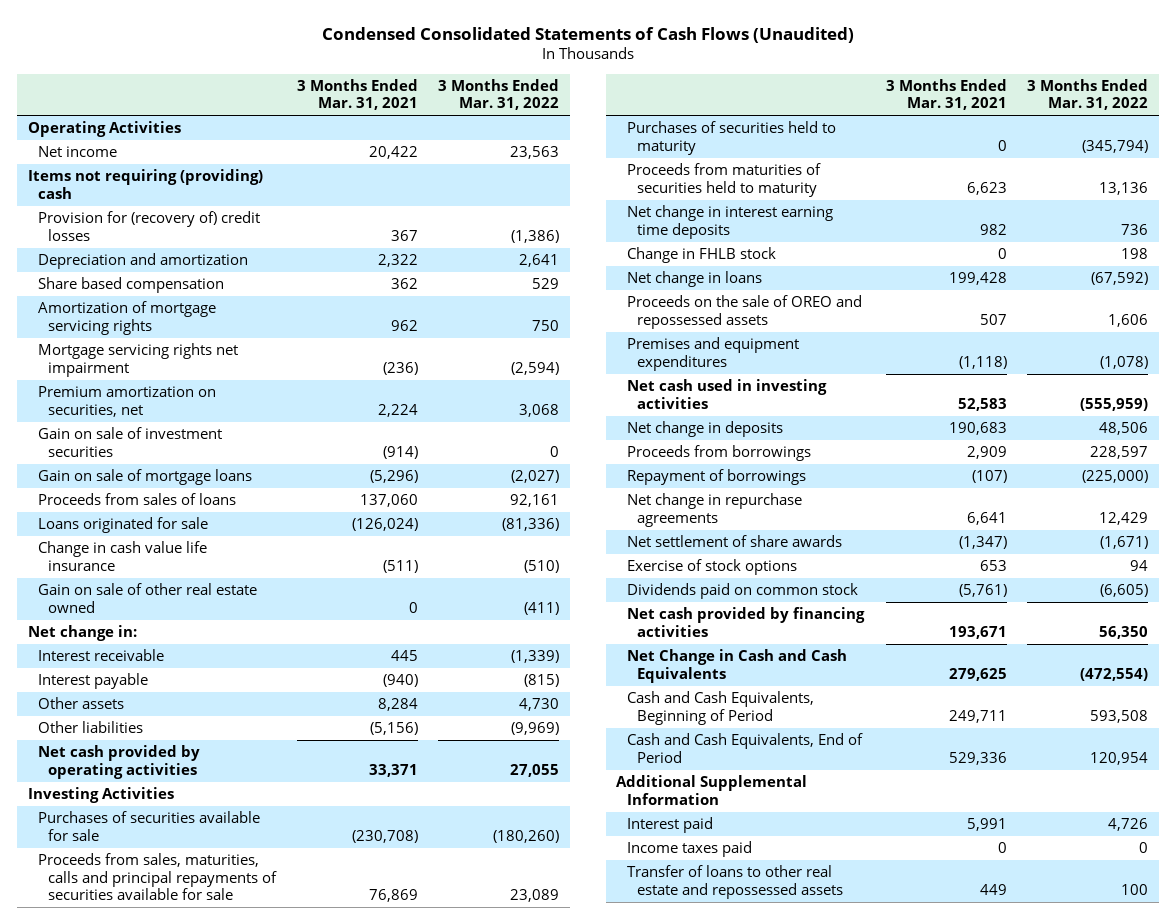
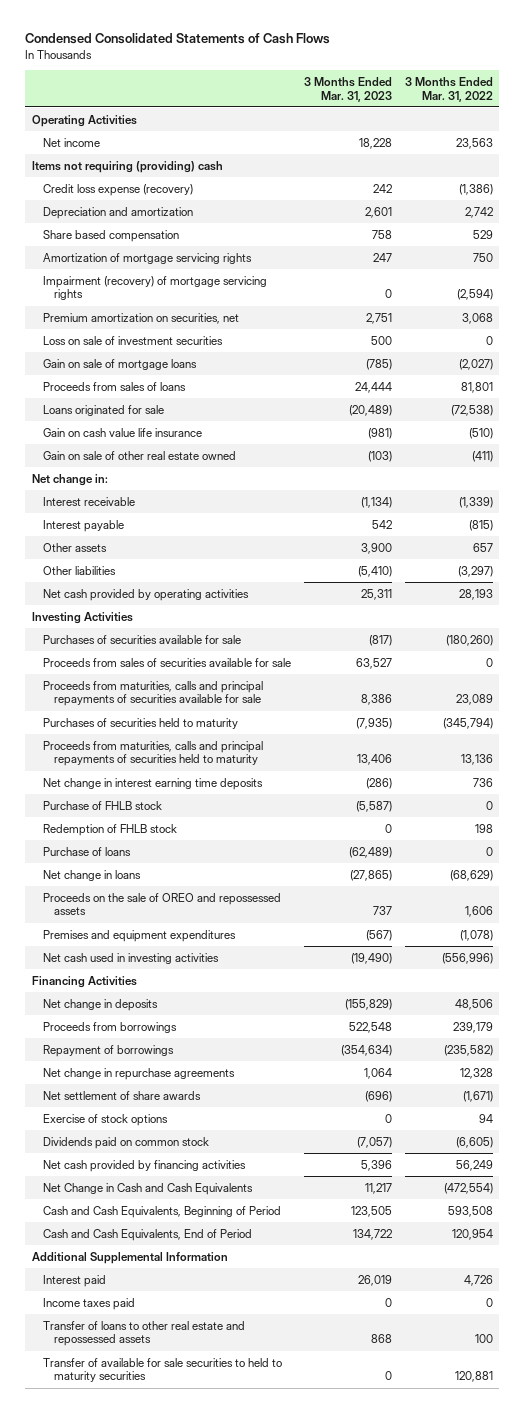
[321,26,854,43] Condensed Consolidated Statements of Cash Flows (Unaudited) -> [25,33,331,45] Condensed Consolidated Statements of Cash Flows
[296,78,418,111] 3 Months Ended Mar. 31, 2021 -> none
none -> [303,76,392,102] 3 Months Ended Mar. 31, 2023
[37,211,260,241] Provision for (recovery of) credit losses -> [42,183,193,196] Credit loss expense (recovery)
[519,254,560,268] 2,641 -> [464,206,493,218] 2,742
[37,343,238,377] Mortgage servicing rights net impairment -> [42,275,267,301] Impairment (recovery) of mortgage servicing rights
[37,427,222,457] Gain on sale of investment securities -> [42,335,223,345] Loss on sale of investment securities
[510,494,560,508] 92,161 -> [460,381,493,393] 81,801
[502,518,560,532] (81,336) -> [450,404,493,416] (72,538)
[37,541,207,571] Change in cash value life insurance -> [42,427,202,437] Gain on cash value life insurance
[519,698,560,712] 4,730 -> [472,542,493,552] 657
[511,722,560,736] (9,969) -> [457,565,493,577] (3,297)
[510,763,560,777] 27,055 -> [458,588,493,600] 28,193
none -> [42,657,291,667] Proceeds from sales of securities available for sale
[37,853,278,901] Proceeds from sales, maturities, calls and principal repayments of securities available for sale -> [42,680,263,707] Proceeds from maturities, calls and principal repayments of securities available for sale
[626,163,821,197] Proceeds from maturities of securities held to maturity -> [42,740,263,767] Proceeds from maturities, calls and principal repayments of securities held to maturity
none -> [42,800,162,810] Purchase of FHLB stock
[626,247,776,264] Change in FHLB stock -> [42,823,177,836] Redemption of FHLB stock
none -> [42,846,131,856] Purchase of loans
[1091,272,1149,286] (67,592) -> [449,869,493,881] (68,629)
[1080,397,1149,411] (555,959) -> [441,952,493,964] (556,996)
none -> [31,975,137,988] Financing Activities
[1090,446,1149,460] 228,597 -> [452,1021,493,1033] 239,179
[1082,470,1149,484] (225,000) -> [443,1044,493,1056] (235,582)
[1099,511,1149,525] 12,429 -> [459,1067,493,1079] 12,328
[1099,625,1149,639] 56,350 -> [455,1159,493,1171] 56,249
none -> [42,1357,282,1383] Transfer of available for sale securities to held to maturity securities

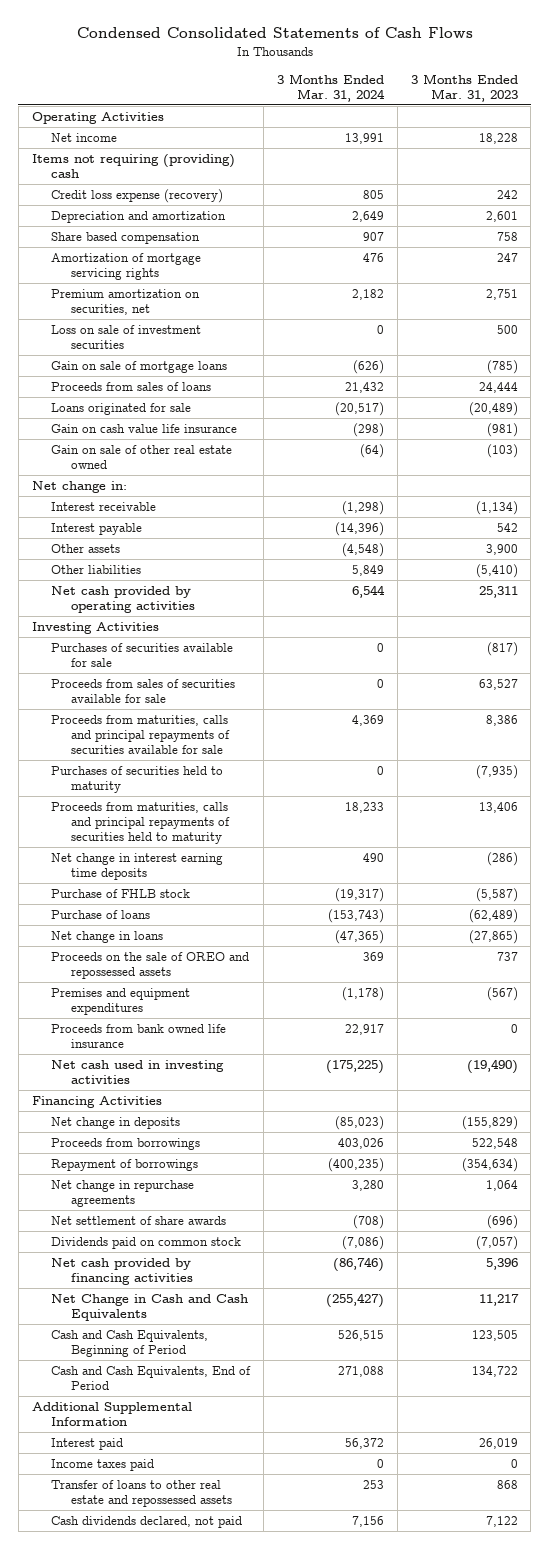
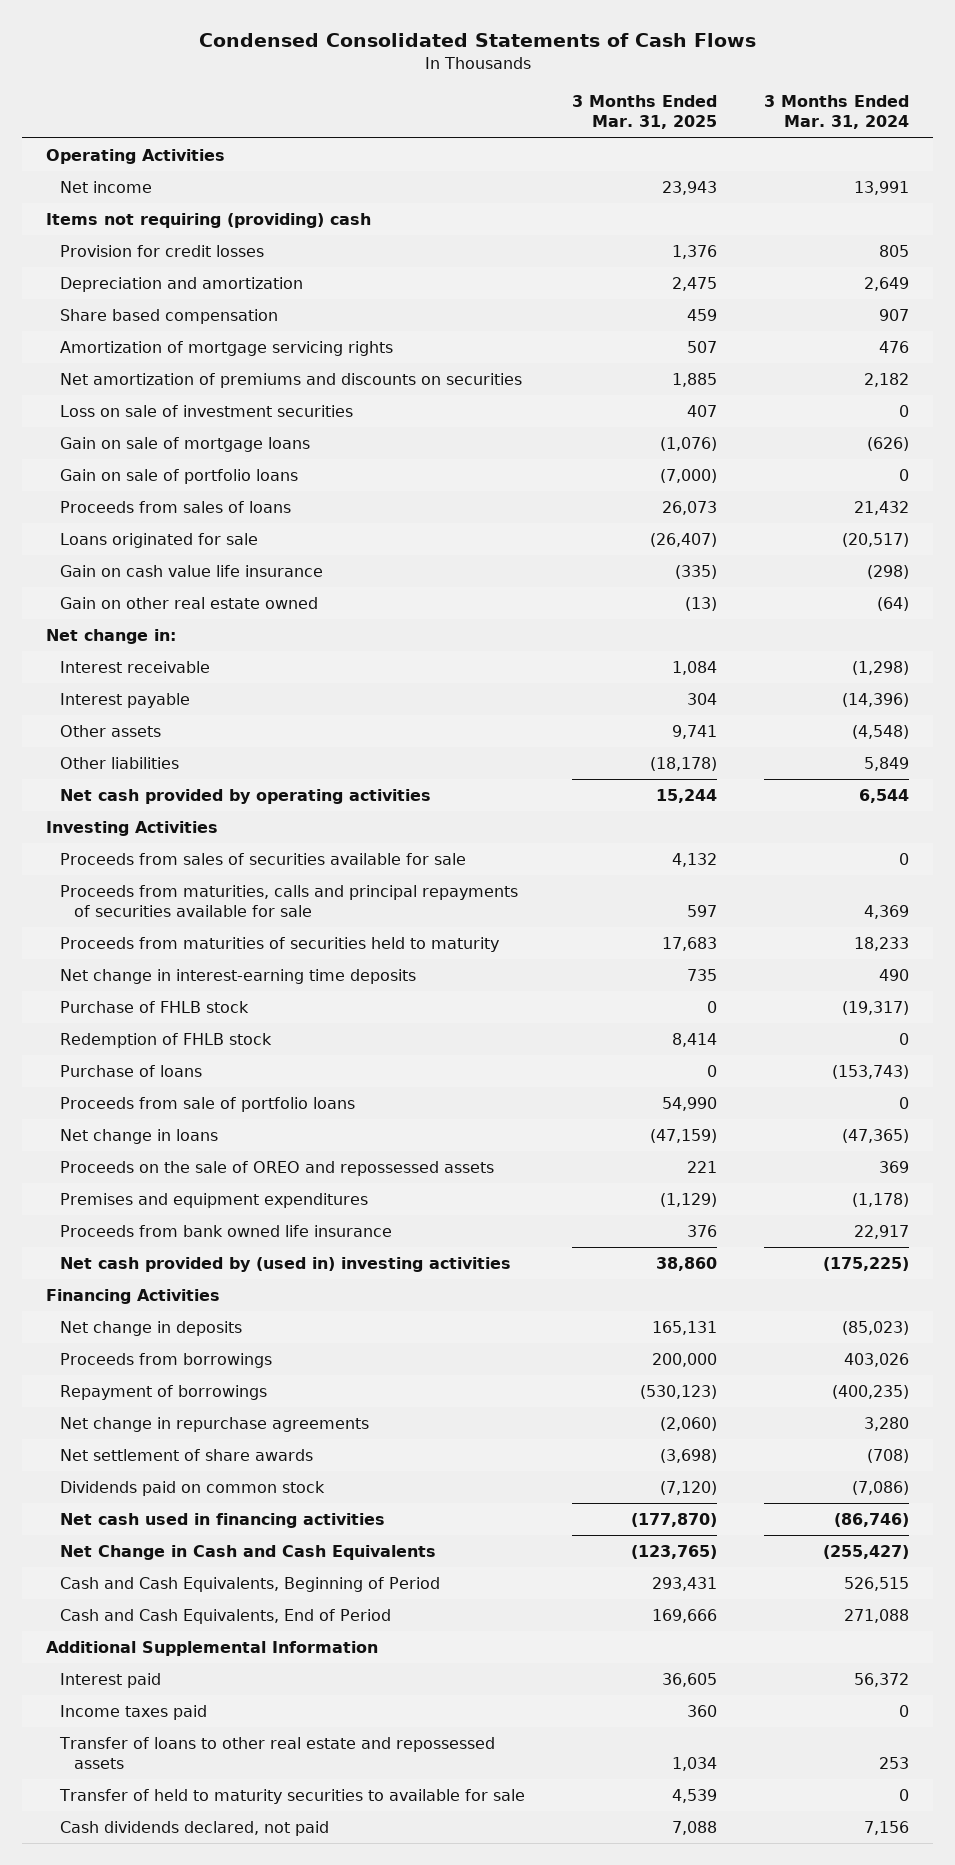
[410,73,518,102] 3 Months Ended Mar. 31, 2023 -> none
none -> [572,95,718,130] 3 Months Ended Mar. 31, 2025
[51,189,224,204] Credit loss expense (recovery) -> none
none -> [60,244,265,257] Provision for credit losses
[51,289,201,316] Premium amortization on securities, net -> [60,372,523,388] Net amortization of premiums and discounts on securities
none -> [60,468,299,484] Gain on sale of portfolio loans
[51,445,233,470] Gain on sale of other real estate owned -> [60,596,319,609] Gain on other real estate owned
[51,643,234,668] Purchases of securities available for sale -> none
[51,766,224,794] Purchases of securities held to maturity -> none
[51,802,230,845] Proceeds from maturities, calls and principal repayments of securities held to maturity -> [60,936,500,952] Proceeds from maturities of securities held to maturity
[51,853,224,881] Net change in interest earning time deposits -> [60,968,417,984] Net change in interest-earning time deposits
none -> [60,1032,273,1048] Redemption of FHLB stock
none -> [60,1096,356,1112] Proceeds from sale of portfolio loans
[51,1060,225,1085] Net cash used in investing activities -> [60,1256,512,1272] Net cash provided by (used in) investing activities
[51,1258,193,1286] Net cash provided by financing activities -> [60,1512,386,1528] Net cash used in financing activities
none -> [59,1788,526,1804] Transfer of held to maturity securities to available for sale

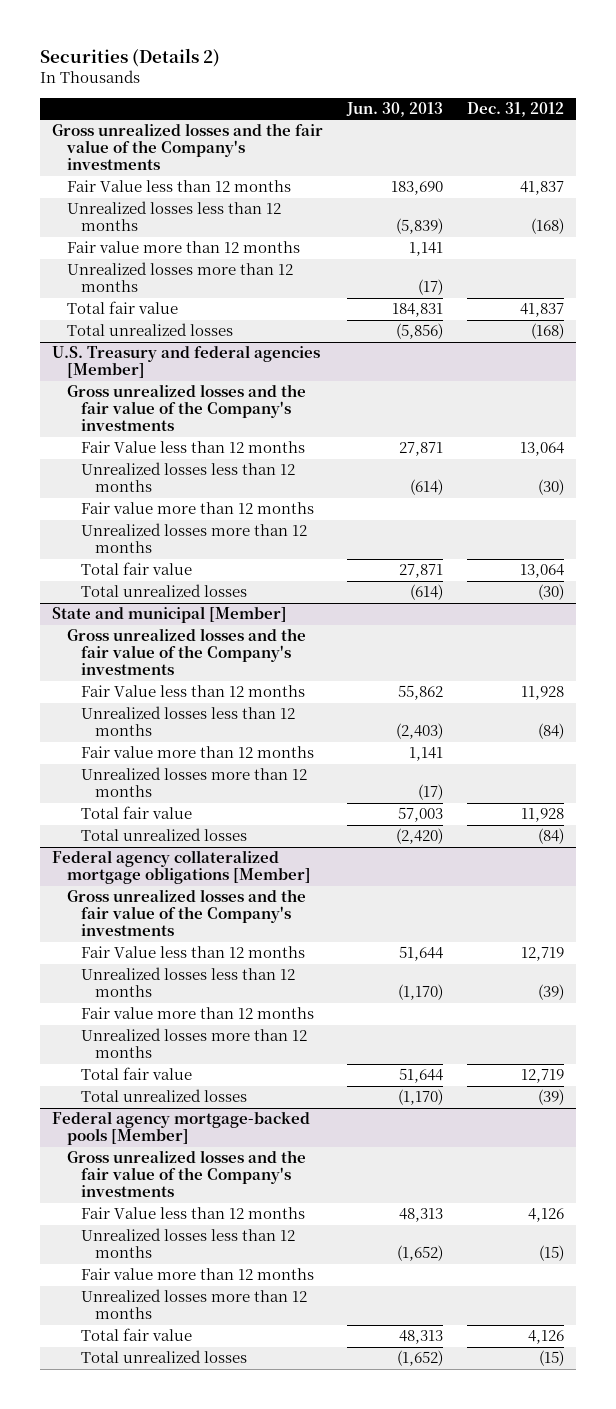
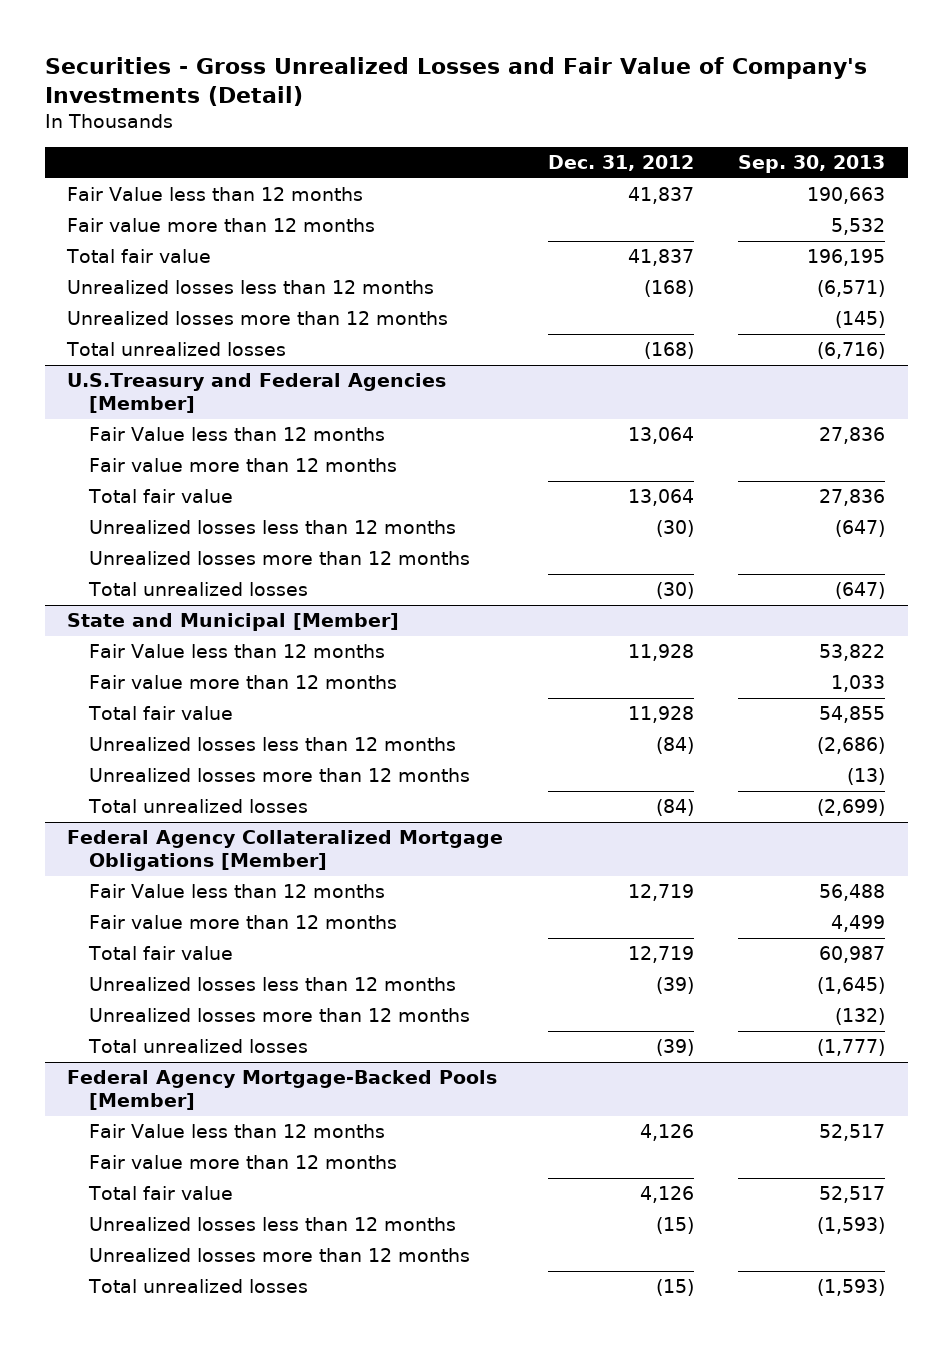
[40,48,221,68] Securities (Details 2) -> [44,56,867,106] Securities - Gross Unrealized Losses and Fair Value of Company's Investments (Detail)
[345,101,443,117] Jun. 30, 2013 -> none
none -> [738,155,886,174] Sep. 30, 2013
[52,123,324,171] Gross unrealized losses and the fair value of the Company's investments -> none
[66,201,281,232] Unrealized losses less than 12 months -> [67,280,435,295] Unrealized losses less than 12 months
[66,262,293,293] Unrealized losses more than 12 months -> [67,311,449,326] Unrealized losses more than 12 months
[66,384,306,432] Gross unrealized losses and the fair value of the Company's investments -> none
[52,345,321,379] U.S. Treasury and federal agencies [Member] -> [67,373,447,414] U.S.Treasury and Federal Agencies [Member]
[80,462,295,493] Unrealized losses less than 12 months -> none
[80,523,307,554] Unrealized losses more than 12 months -> none
none -> [88,520,456,535] Unrealized losses less than 12 months
none -> [88,551,470,566] Unrealized losses more than 12 months
[66,628,306,676] Gross unrealized losses and the fair value of the Company's investments -> none
[52,606,288,624] State and municipal [Member] -> [67,613,400,632] State and Municipal [Member]
[80,706,295,737] Unrealized losses less than 12 months -> none
[80,767,307,798] Unrealized losses more than 12 months -> none
none -> [88,737,456,752] Unrealized losses less than 12 months
none -> [88,768,470,783] Unrealized losses more than 12 months
[66,889,306,937] Gross unrealized losses and the fair value of the Company's investments -> none
[52,850,311,885] Federal agency collateralized mortgage obligations [Member] -> [67,830,504,872] Federal Agency Collateralized Mortgage Obligations [Member]
[80,967,295,998] Unrealized losses less than 12 months -> none
[80,1028,307,1059] Unrealized losses more than 12 months -> none
none -> [88,977,456,992] Unrealized losses less than 12 months
none -> [88,1008,470,1023] Unrealized losses more than 12 months
[66,1150,306,1198] Gross unrealized losses and the fair value of the Company's investments -> none
[52,1111,311,1146] Federal agency mortgage-backed pools [Member] -> [67,1070,498,1111] Federal Agency Mortgage-Backed Pools [Member]
[80,1228,295,1259] Unrealized losses less than 12 months -> none
[80,1289,307,1320] Unrealized losses more than 12 months -> none
none -> [88,1217,456,1232] Unrealized losses less than 12 months
none -> [88,1248,470,1263] Unrealized losses more than 12 months

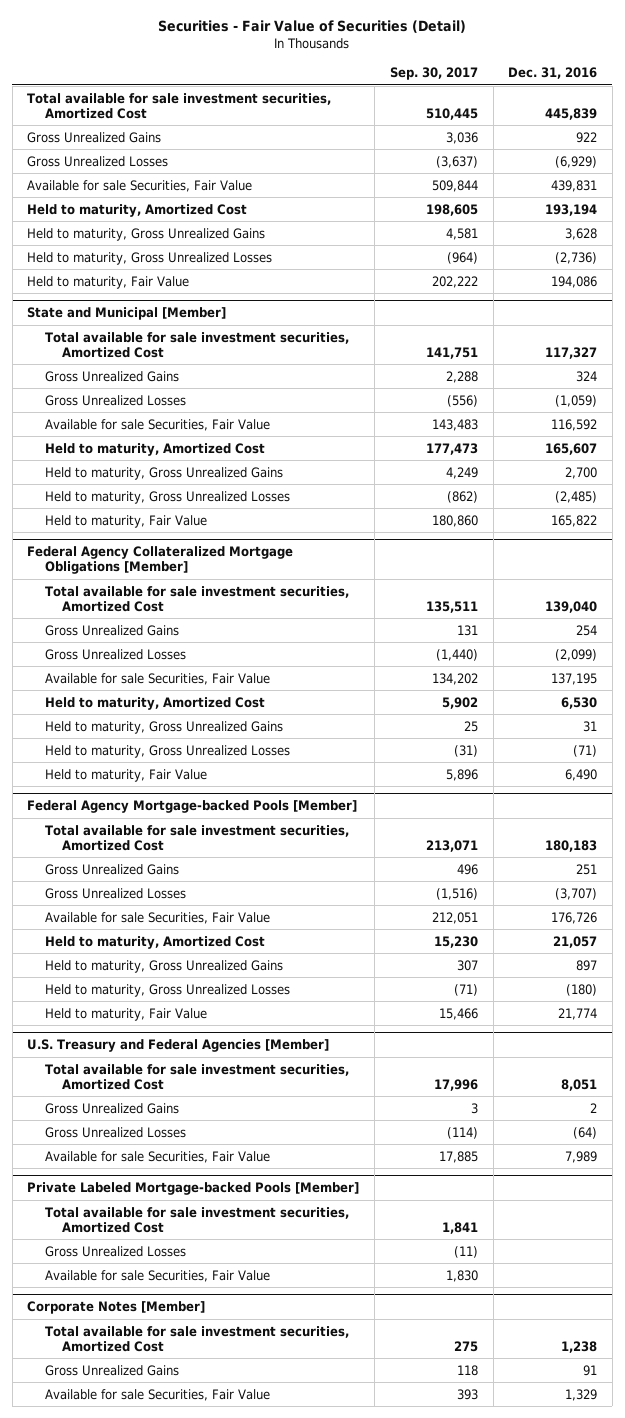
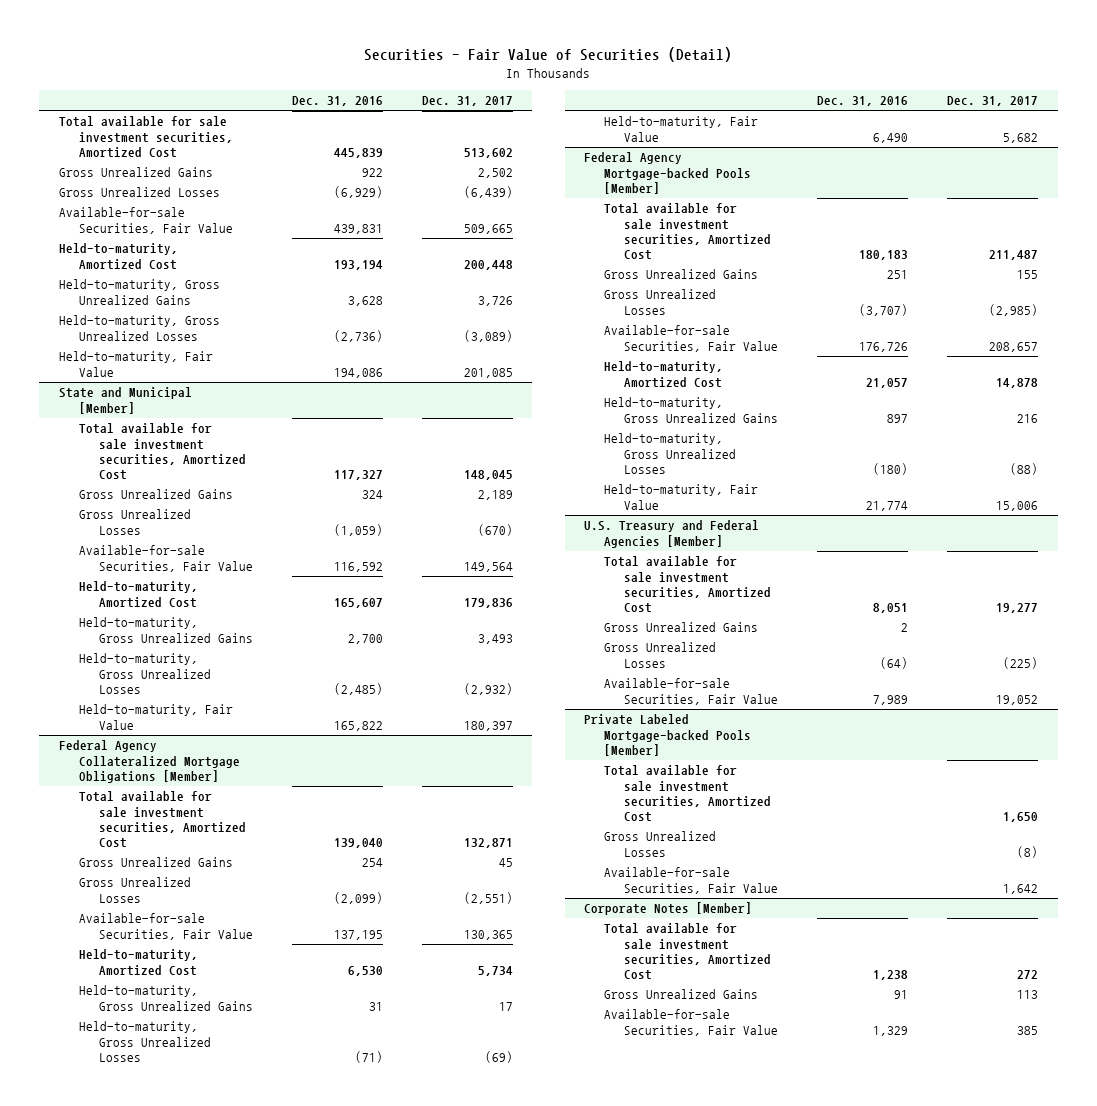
[389,67,478,81] Sep. 30, 2017 -> none
none -> [421,96,513,107] Dec. 31, 2017
[27,179,253,192] Available for sale Securities, Fair Value -> [58,207,233,234] Available-for-sale Securities, Fair Value
[27,203,248,217] Held to maturity, Amortized Cost -> [58,243,178,270] Held-to-maturity, Amortized Cost
[27,227,266,241] Held to maturity, Gross Unrealized Gains -> [58,279,220,305] Held-to-maturity, Gross Unrealized Gains
[27,251,273,265] Held to maturity, Gross Unrealized Losses -> [58,315,220,341] Held-to-maturity, Gross Unrealized Losses
[27,275,190,289] Held to maturity, Fair Value -> [58,351,213,377] Held-to-maturity, Fair Value
[44,418,270,431] Available for sale Securities, Fair Value -> [78,545,253,572] Available-for-sale Securities, Fair Value
[44,442,265,456] Held to maturity, Amortized Cost -> [78,581,198,608] Held-to-maturity, Amortized Cost
[44,466,283,480] Held to maturity, Gross Unrealized Gains -> [78,617,253,643] Held-to-maturity, Gross Unrealized Gains
[44,490,290,504] Held to maturity, Gross Unrealized Losses -> [78,653,211,694] Held-to-maturity, Gross Unrealized Losses
[44,514,207,528] Held to maturity, Fair Value -> [78,704,233,730] Held-to-maturity, Fair Value
[44,672,270,685] Available for sale Securities, Fair Value -> [78,913,253,940] Available-for-sale Securities, Fair Value
[44,696,265,710] Held to maturity, Amortized Cost -> [78,949,198,976] Held-to-maturity, Amortized Cost
[44,720,283,734] Held to maturity, Gross Unrealized Gains -> [78,985,253,1011] Held-to-maturity, Gross Unrealized Gains
[44,744,290,758] Held to maturity, Gross Unrealized Losses -> [78,1021,211,1062] Held-to-maturity, Gross Unrealized Losses
[44,768,207,782] Held to maturity, Fair Value -> [604,116,759,142] Held-to-maturity, Fair Value
[44,911,270,924] Available for sale Securities, Fair Value -> [604,325,779,352] Available-for-sale Securities, Fair Value
[44,935,265,949] Held to maturity, Amortized Cost -> [604,361,724,388] Held-to-maturity, Amortized Cost
[44,959,283,973] Held to maturity, Gross Unrealized Gains -> [604,397,779,423] Held-to-maturity, Gross Unrealized Gains
[44,983,290,997] Held to maturity, Gross Unrealized Losses -> [604,433,737,474] Held-to-maturity, Gross Unrealized Losses
[44,1007,207,1021] Held to maturity, Fair Value -> [604,484,759,510] Held-to-maturity, Fair Value
[44,1150,270,1163] Available for sale Securities, Fair Value -> [604,678,779,705] Available-for-sale Securities, Fair Value
[44,1269,270,1282] Available for sale Securities, Fair Value -> [604,867,779,894] Available-for-sale Securities, Fair Value
[44,1388,270,1401] Available for sale Securities, Fair Value -> [604,1009,779,1036] Available-for-sale Securities, Fair Value

